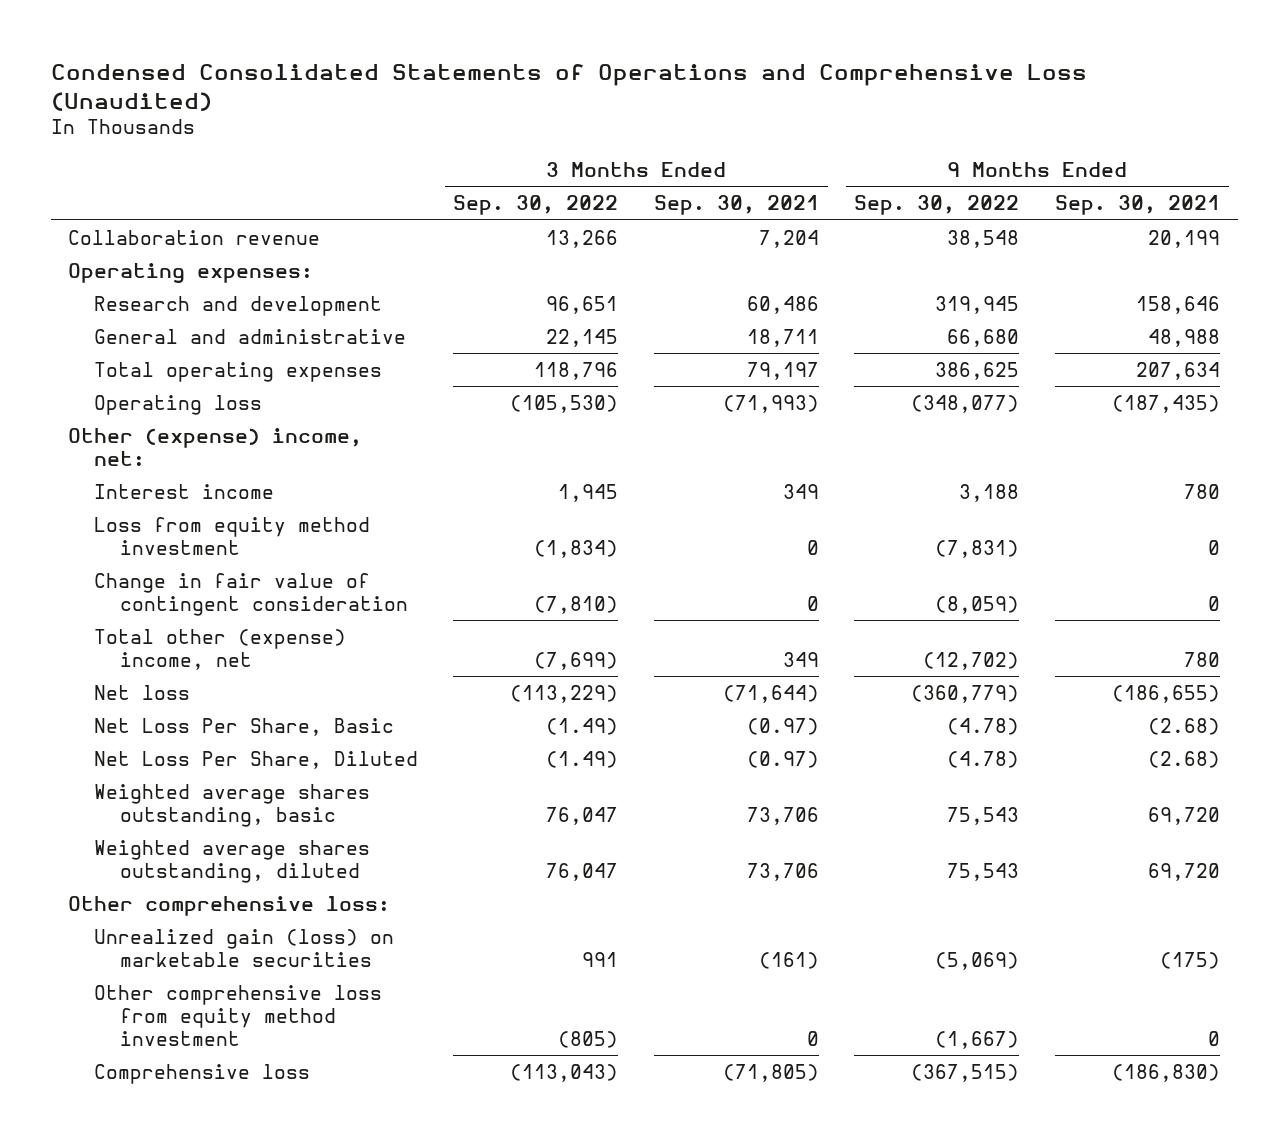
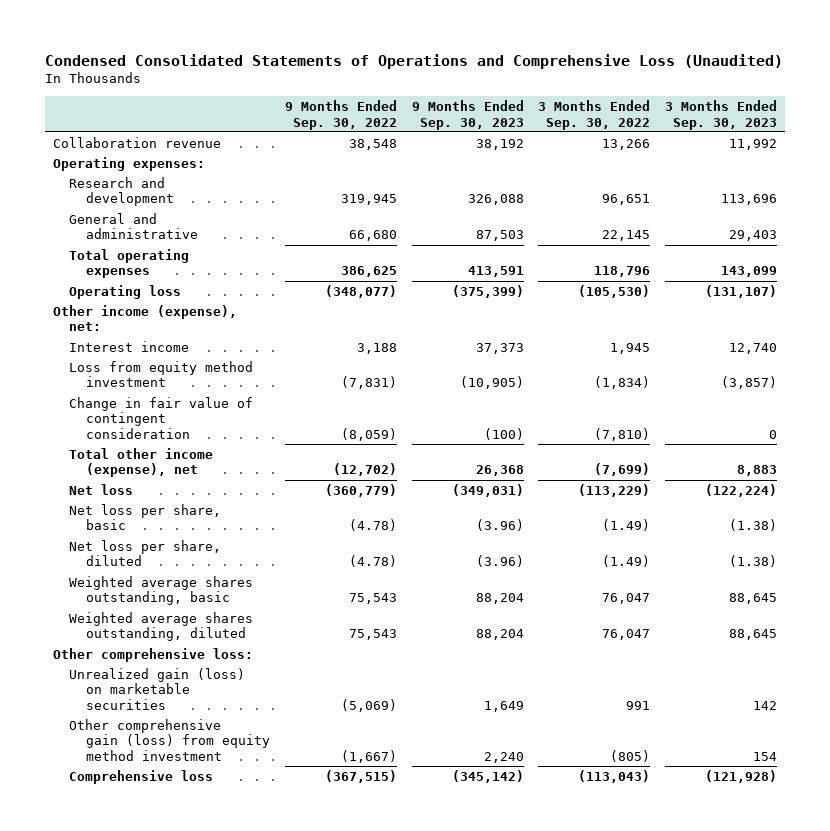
[653,195,819,216] Sep. 30, 2021 -> none
[1054,195,1220,216] Sep. 30, 2021 -> none
none -> [411,100,524,130] 9 Months Ended Sep. 30, 2023
none -> [665,100,778,130] 3 Months Ended Sep. 30, 2023
[68,427,363,466] Other (expense) income, net: -> [52,304,237,332] Other income (expense), net:
[94,628,347,670] Total other (expense) income, net -> [69,447,214,478] Total other income (expense), net
[94,717,395,736] Net Loss Per Share, Basic -> [69,503,222,531] Net loss per share, basic
[94,750,419,769] Net Loss Per Share, Diluted -> [69,539,222,567] Net loss per share, diluted
[94,984,383,1046] Other comprehensive loss from equity method investment -> [69,718,270,761] Other comprehensive gain (loss) from equity method investment

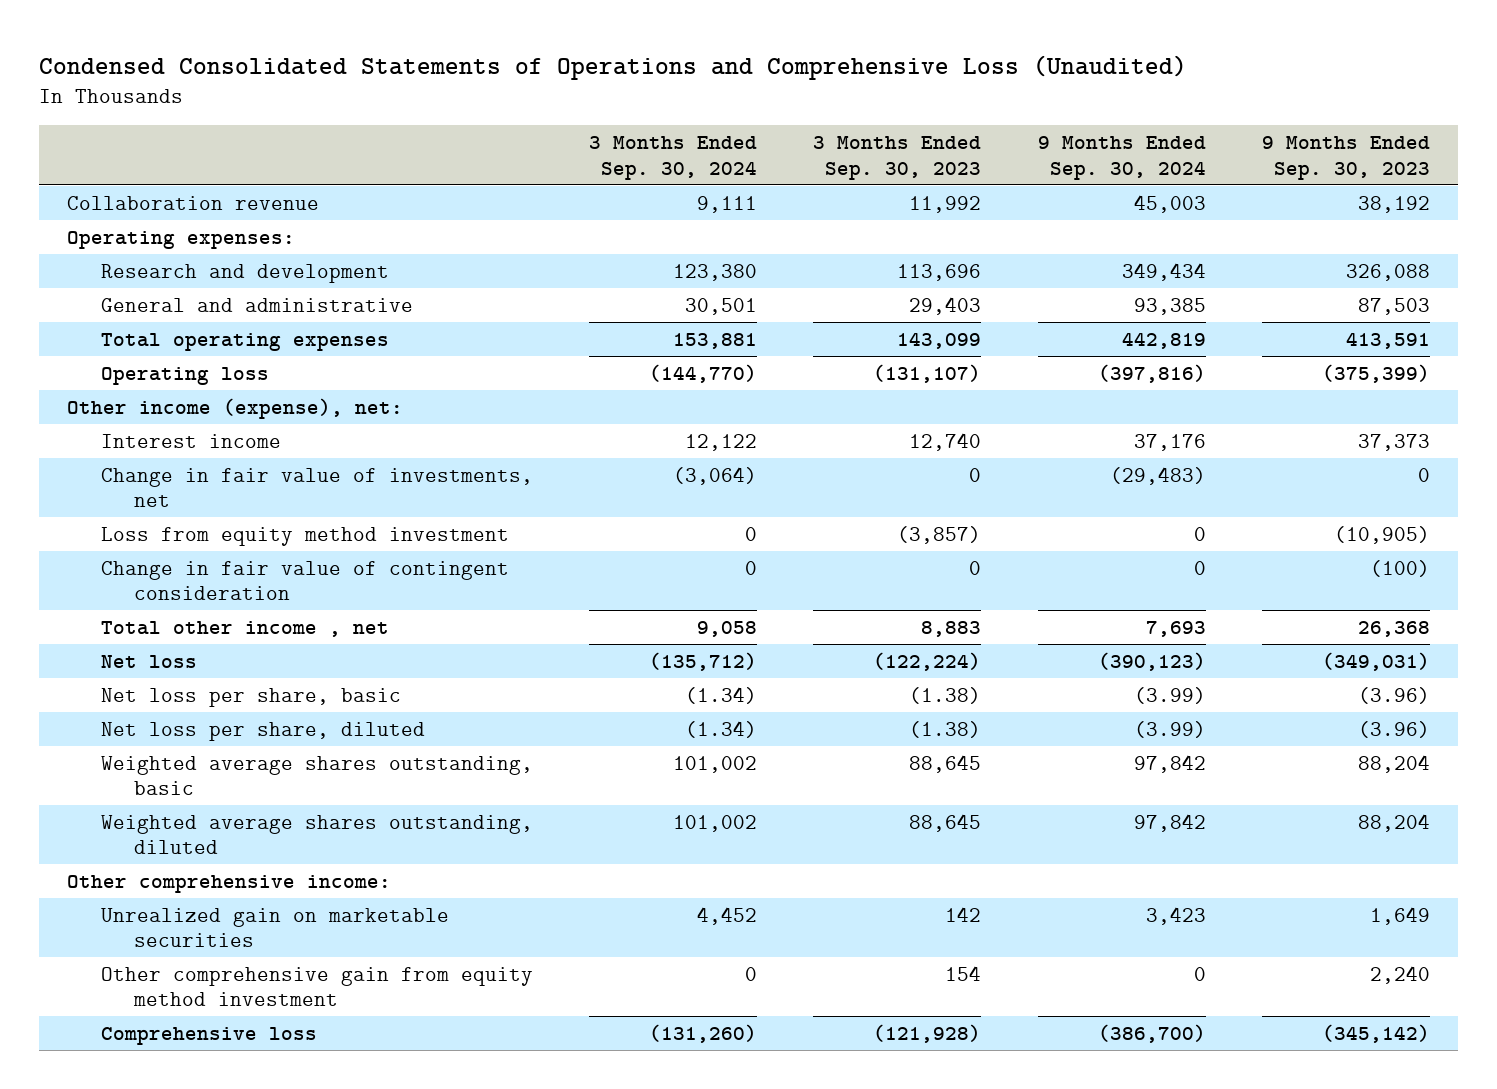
[284,100,397,130] 9 Months Ended Sep. 30, 2022 -> none
[538,100,651,130] 3 Months Ended Sep. 30, 2022 -> none
none -> [589,136,758,180] 3 Months Ended Sep. 30, 2024
none -> [1037,136,1206,180] 9 Months Ended Sep. 30, 2024
none -> [100,467,533,508] Change in fair value of investments, net
[69,447,214,478] Total other income (expense), net -> [100,620,389,637] Total other income , net
[52,647,253,662] Other comprehensive loss: -> [67,874,392,893] Other comprehensive income:
[69,667,246,710] Unrealized gain (loss) on marketable securities -> [100,907,449,948] Unrealized gain on marketable securities
[69,718,270,761] Other comprehensive gain (loss) from equity method investment -> [100,966,533,1007] Other comprehensive gain from equity method investment

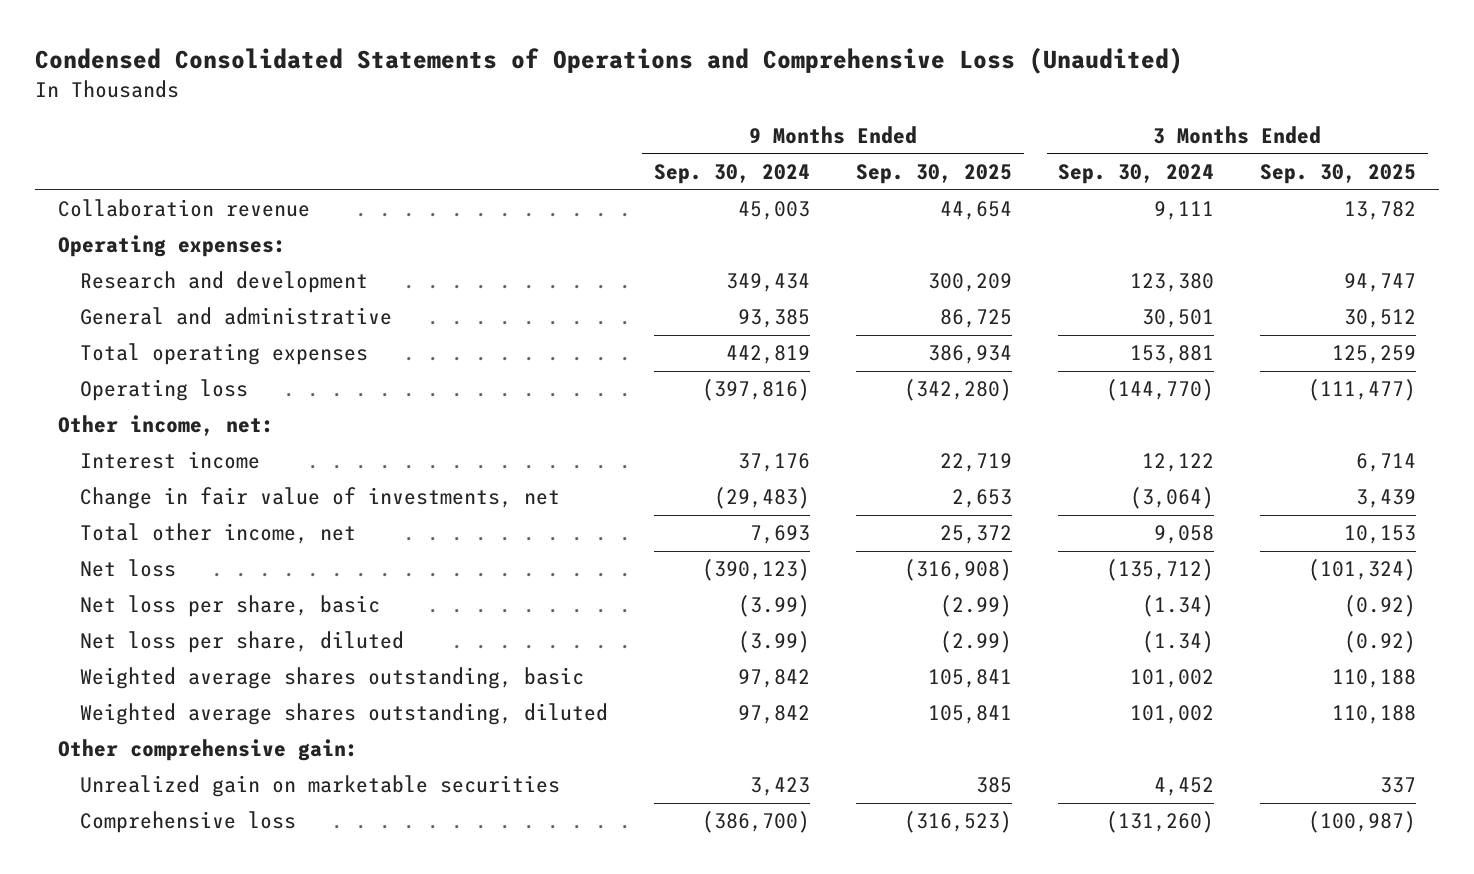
[813,136,982,180] 3 Months Ended Sep. 30, 2023 -> none
[1261,136,1430,180] 9 Months Ended Sep. 30, 2023 -> none
none -> [855,164,1012,185] Sep. 30, 2025
none -> [1260,164,1417,185] Sep. 30, 2025
[67,397,404,419] Other income (expense), net: -> [58,415,275,437] Other income, net:
[100,526,509,546] Loss from equity method investment -> none
[100,560,509,601] Change in fair value of contingent consideration -> none
[100,620,389,637] Total other income , net -> [79,523,356,545] Total other income, net
[67,874,392,893] Other comprehensive income: -> [58,739,359,762] Other comprehensive gain:
[100,966,533,1007] Other comprehensive gain from equity method investment -> none

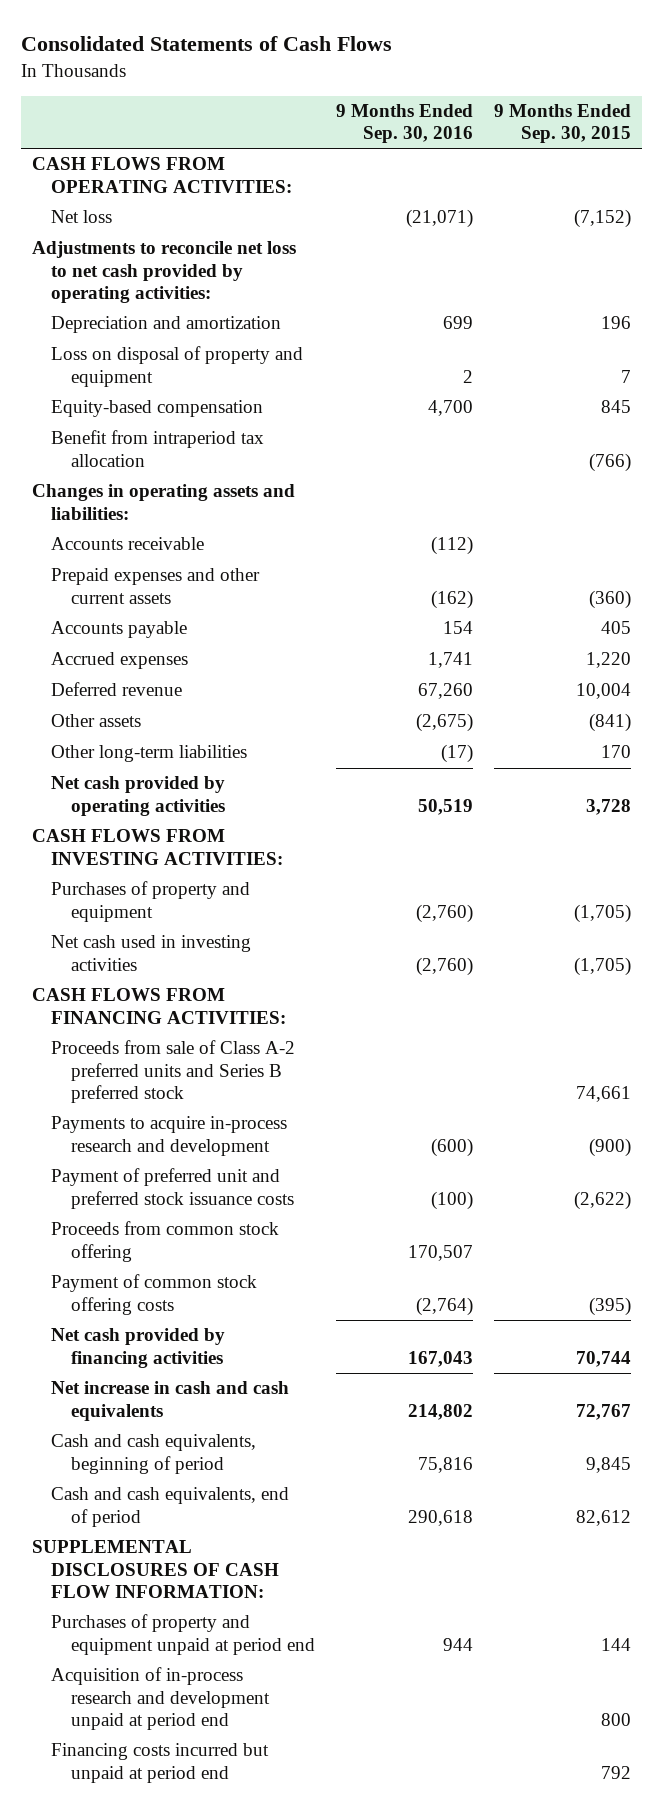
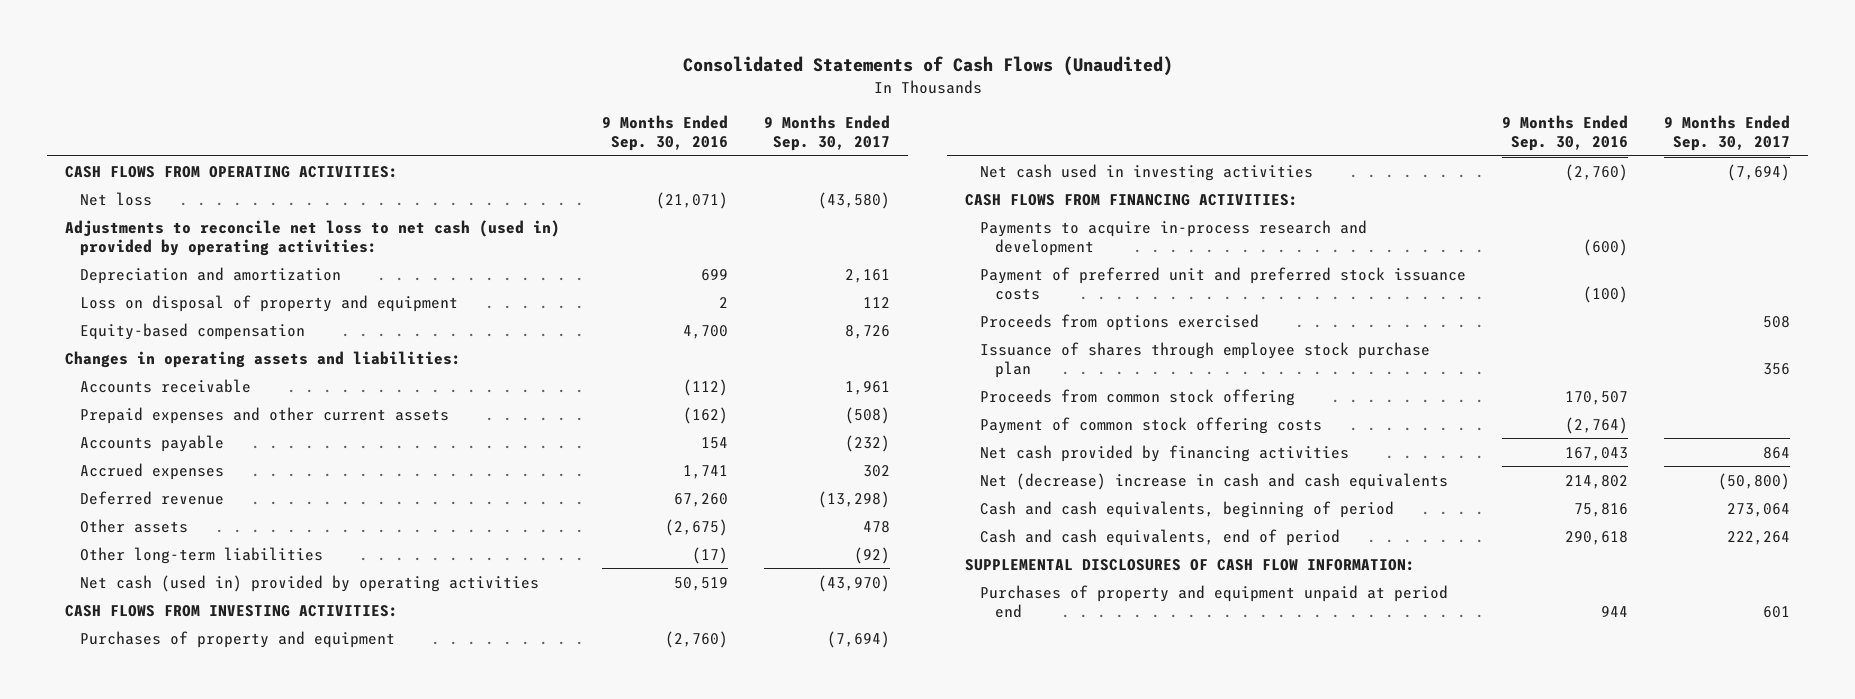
[21,35,393,51] Consolidated Statements of Cash Flows -> [682,56,1173,77] Consolidated Statements of Cash Flows (Unaudited)
[494,104,632,144] 9 Months Ended Sep. 30, 2015 -> none
none -> [764,114,891,151] 9 Months Ended Sep. 30, 2017
[31,241,296,303] Adjustments to reconcile net loss to net cash provided by operating activities: -> [65,219,561,256] Adjustments to reconcile net loss to net cash (used in) provided by operating activities:
[51,430,265,467] Benefit from intraperiod tax allocation -> none
[51,776,226,816] Net cash provided by operating activities -> [79,574,539,592] Net cash (used in) provided by operating activities
[51,1040,296,1103] Proceeds from sale of Class A-2 preferred units and Series B preferred stock -> none
none -> [980,313,1260,331] Proceeds from options exercised
none -> [980,341,1431,378] Issuance of shares through employee stock purchase plan
[51,1381,290,1421] Net increase in cash and cash equivalents -> [980,472,1449,490] Net (decrease) increase in cash and cash equivalents
[51,1667,271,1730] Acquisition of in-process research and development unpaid at period end -> none
[51,1743,270,1783] Financing costs incurred but unpaid at period end -> none

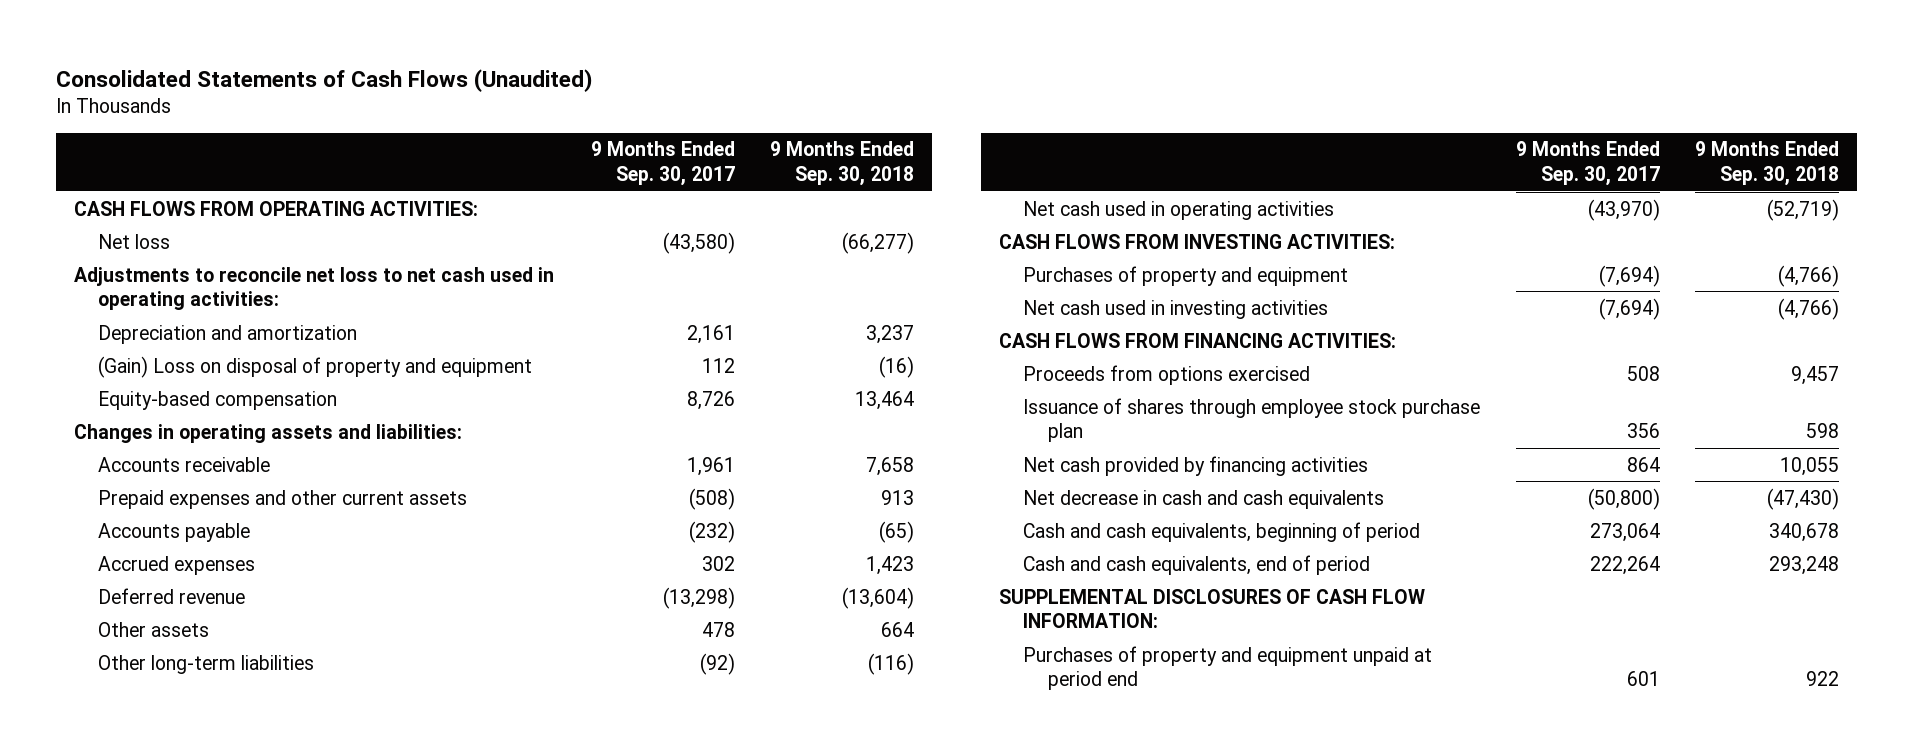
[601,114,728,151] 9 Months Ended Sep. 30, 2016 -> none
none -> [770,141,915,187] 9 Months Ended Sep. 30, 2018
[65,219,561,256] Adjustments to reconcile net loss to net cash (used in) provided by operating activities: -> [73,266,554,311] Adjustments to reconcile net loss to net cash used in operating activities:
[79,294,458,312] Loss on disposal of property and equipment -> [98,355,533,378] (Gain) Loss on disposal of property and equipment
[79,574,539,592] Net cash (used in) provided by operating activities -> [1023,200,1335,220] Net cash used in operating activities
[980,219,1368,256] Payments to acquire in-process research and development -> none
[980,266,1467,300] Payment of preferred unit and preferred stock issuance costs -> none
[980,388,1296,406] Proceeds from common stock offering -> none
[980,416,1323,434] Payment of common stock offering costs -> none
[980,472,1449,490] Net (decrease) increase in cash and cash equivalents -> [1023,489,1385,509] Net decrease in cash and cash equivalents

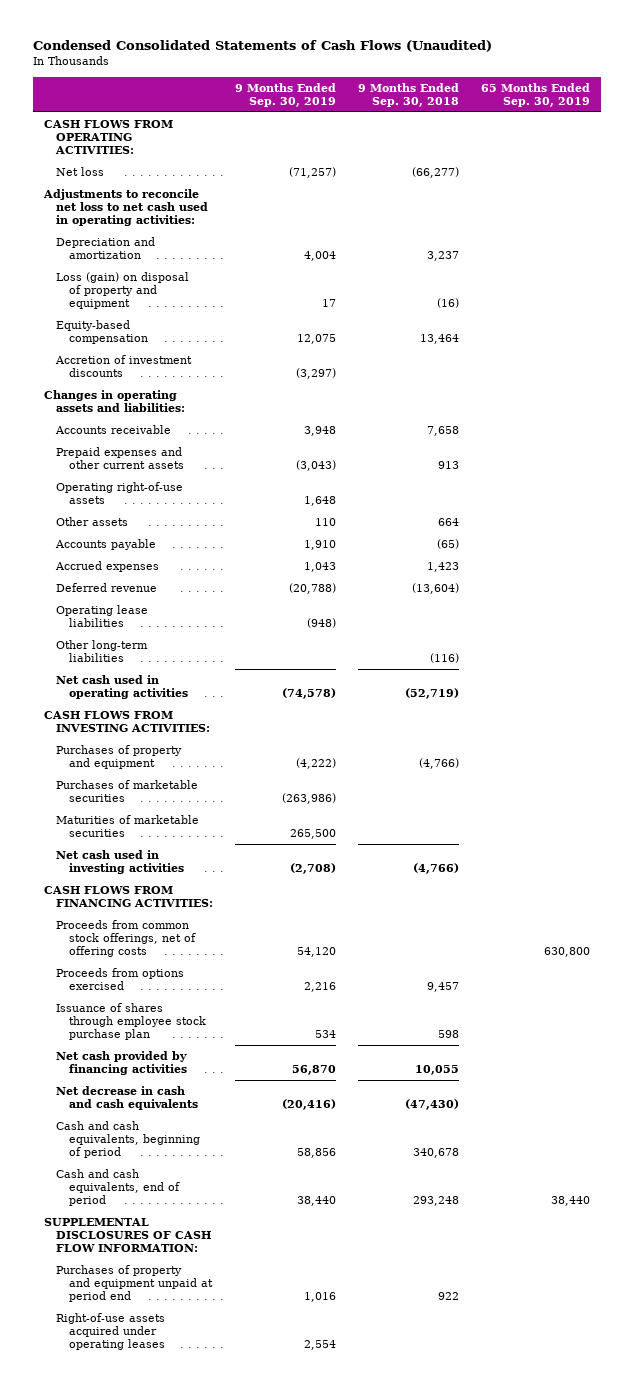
[56,68,593,92] Consolidated Statements of Cash Flows (Unaudited) -> [32,40,492,53] Condensed Consolidated Statements of Cash Flows (Unaudited)
[590,141,735,187] 9 Months Ended Sep. 30, 2017 -> none
none -> [235,82,337,107] 9 Months Ended Sep. 30, 2019
none -> [481,82,591,107] 65 Months Ended Sep. 30, 2019
[98,355,533,378] (Gain) Loss on disposal of property and equipment -> [56,272,190,310] Loss (gain) on disposal of property and equipment
none -> [55,355,193,378] Accretion of investment discounts
none -> [56,482,184,505] Operating right-of-use assets
[98,621,210,637] Other assets -> [56,517,129,527] Other assets
none -> [56,605,149,628] Operating lease liabilities
none -> [56,780,199,803] Purchases of marketable securities
none -> [56,815,200,838] Maturities of marketable securities
none -> [56,920,197,958] Proceeds from common stock offerings, net of offering costs
none -> [56,1313,166,1351] Right-of-use assets acquired under operating leases

